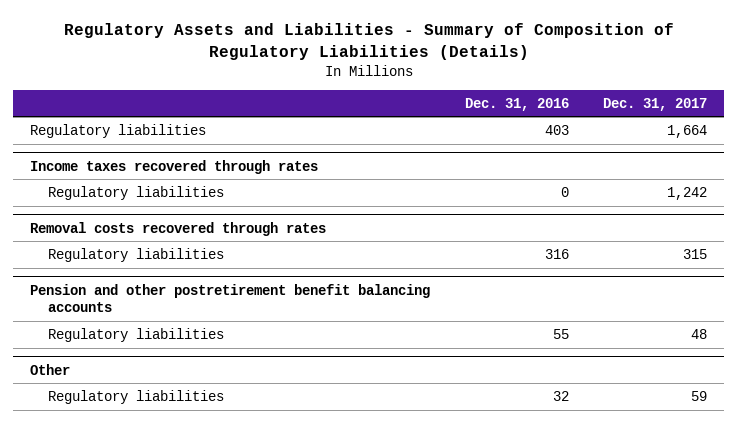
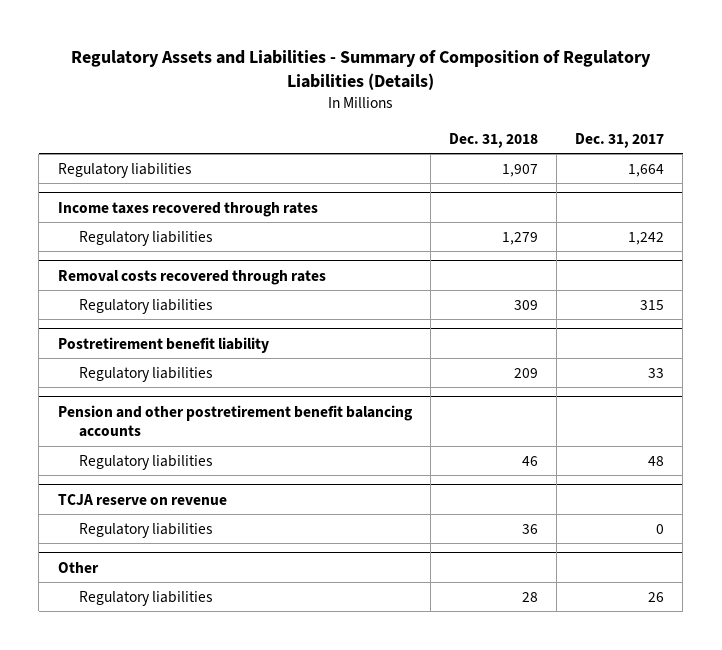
[464,97,569,111] Dec. 31, 2016 -> none
none -> [448,132,538,148] Dec. 31, 2018
none -> [57,336,269,353] Postretirement benefit liability
none -> [79,366,214,382] Regulatory liabilities
none -> [57,493,227,505] TCJA reserve on revenue
none -> [79,522,214,538] Regulatory liabilities
[691,390,708,401] 59 -> [648,591,665,602] 26

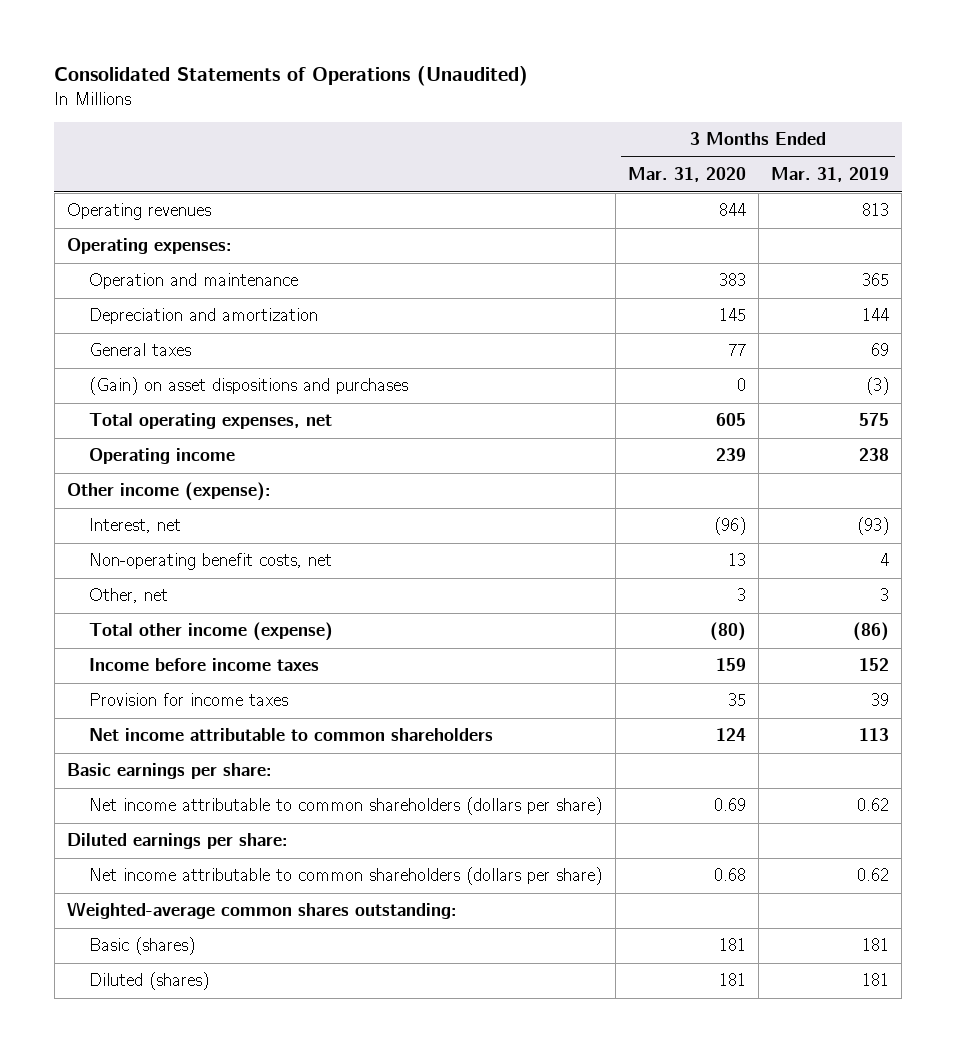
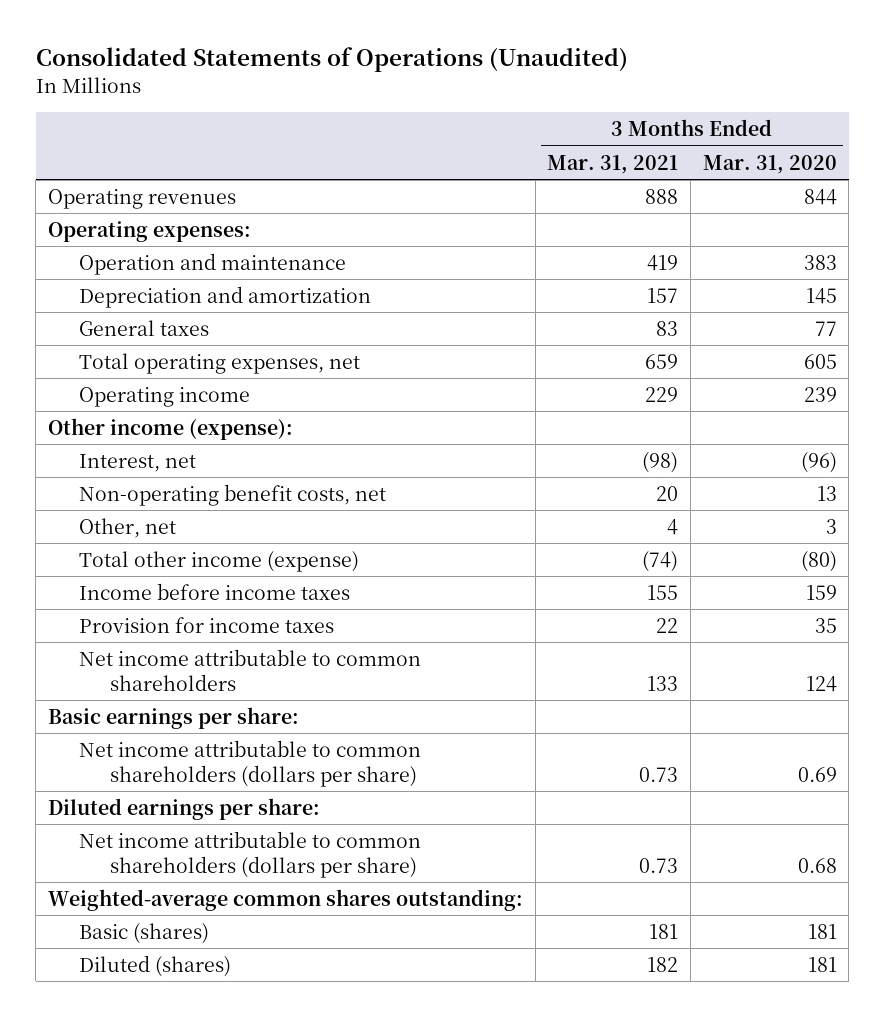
[770,167,889,183] Mar. 31, 2019 -> none
none -> [547,154,679,174] Mar. 31, 2021
[89,377,409,396] (Gain) on asset dispositions and purchases -> none

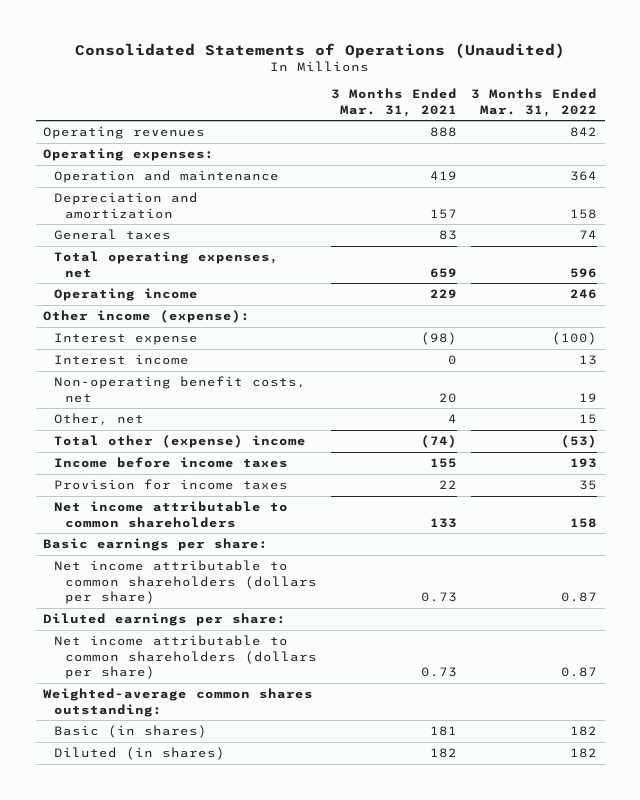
[702,154,837,174] Mar. 31, 2020 -> none
none -> [471,88,598,117] 3 Months Ended Mar. 31, 2022
[78,453,196,472] Interest, net -> none
none -> [53,333,198,346] Interest expense
none -> [53,354,189,366] Interest income
[78,550,359,572] Total other income (expense) -> [53,435,306,449] Total other (expense) income
[78,922,209,944] Basic (shares) -> [53,725,207,739] Basic (in shares)
[78,954,231,977] Diluted (shares) -> [53,747,225,761] Diluted (in shares)

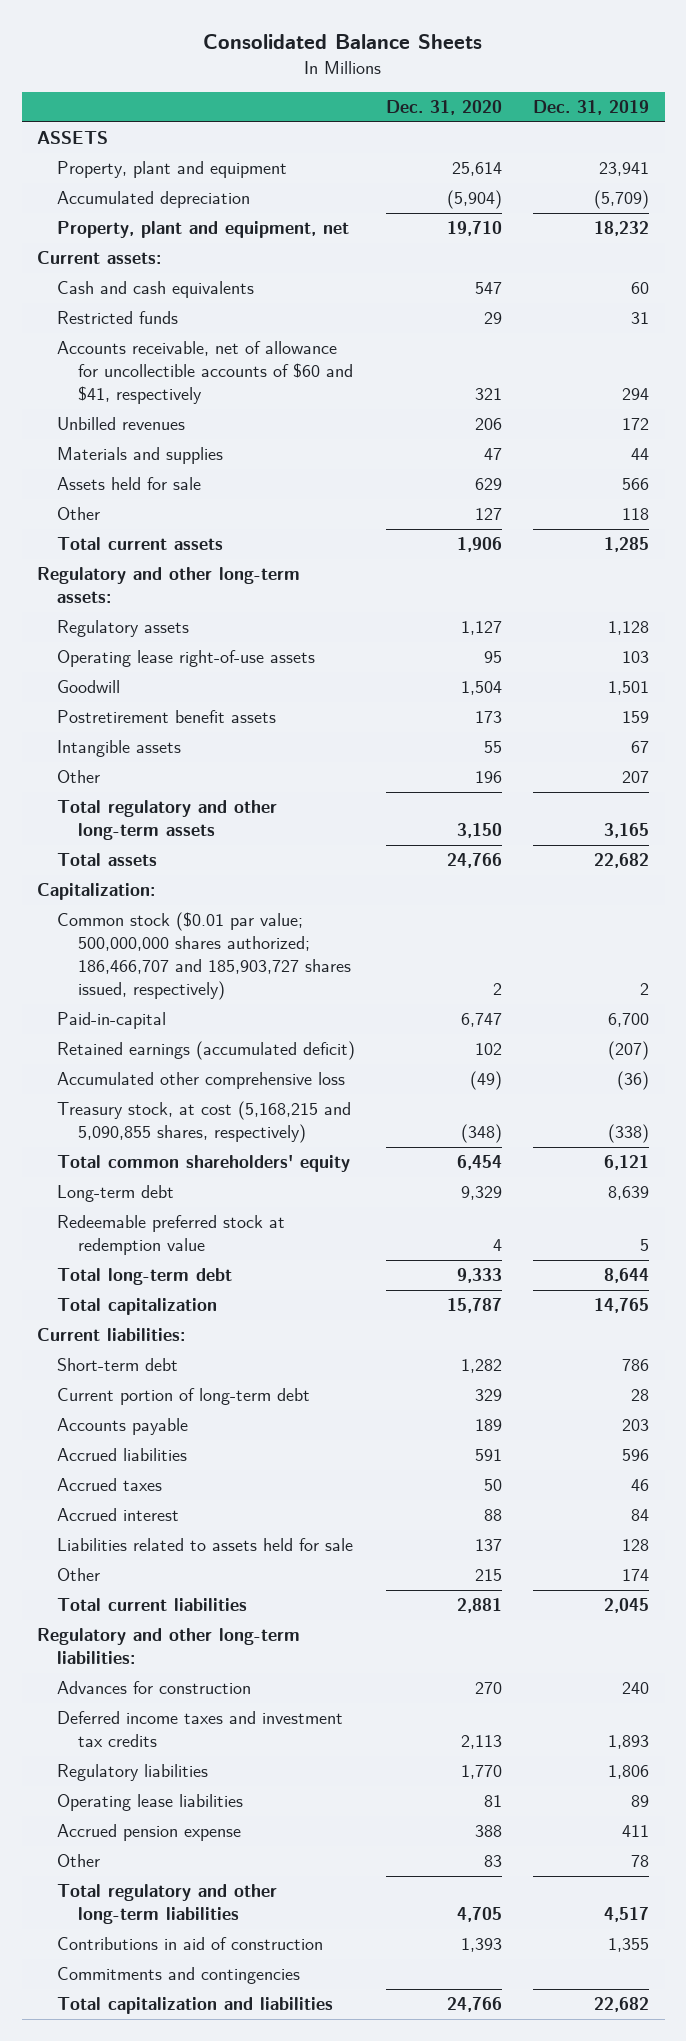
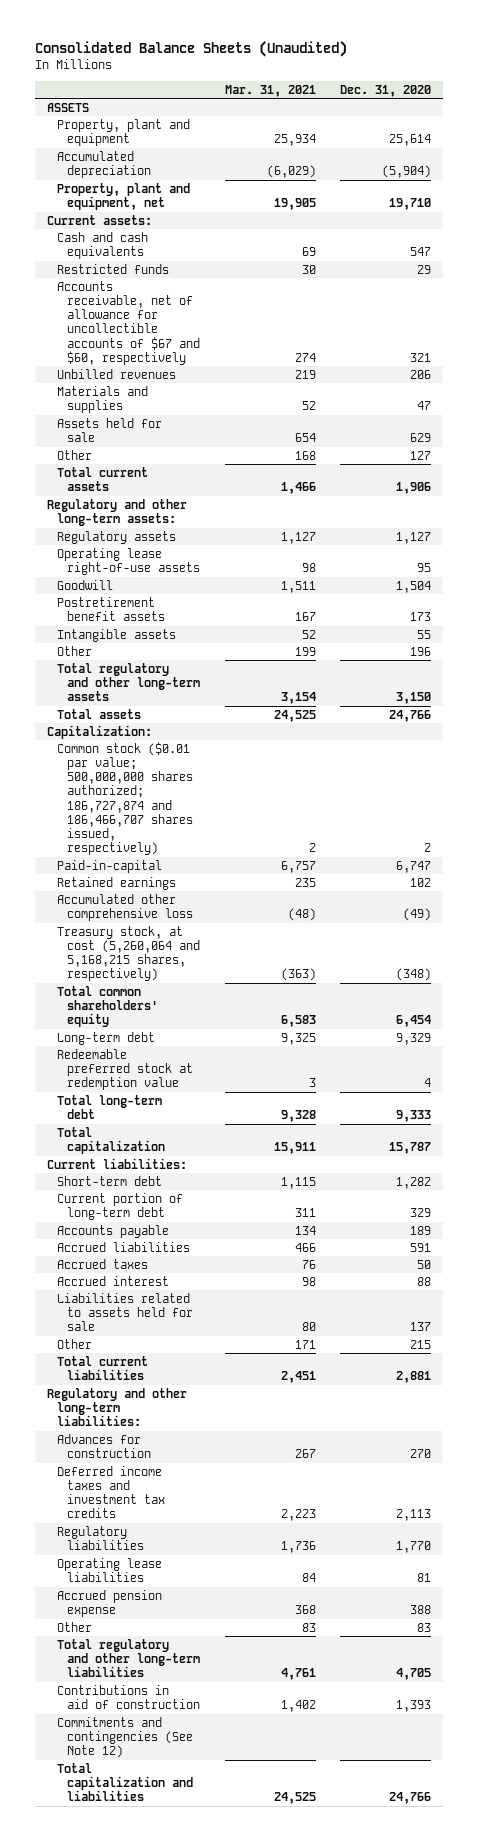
[203,34,483,50] Consolidated Balance Sheets -> [35,41,348,58] Consolidated Balance Sheets (Unaudited)
[533,99,650,115] Dec. 31, 2019 -> none
none -> [224,84,316,97] Mar. 31, 2021
[57,341,353,405] Accounts receivable, net of allowance for uncollectible accounts of $60 and $41, respectively -> [57,280,201,365] Accounts receivable, net of allowance for uncollectible accounts of $67 and $60, respectively
[57,912,351,1001] Common stock ($0.01 par value; 500,000,000 shares authorized; 186,466,707 and 185,903,727 shares issued, respectively) -> [57,741,194,856] Common stock ($0.01 par value; 500,000,000 shares authorized; 186,727,874 and 186,466,707 shares issued, respectively)
[57,1041,356,1061] Retained earnings (accumulated deficit) -> [57,876,177,890] Retained earnings
[57,1101,352,1144] Treasury stock, at cost (5,168,215 and 5,090,855 shares, respectively) -> [57,925,201,982] Treasury stock, at cost (5,260,064 and 5,168,215 shares, respectively)
[57,1967,301,1985] Commitments and contingencies -> [57,1716,194,1759] Commitments and contingencies (See Note 12)

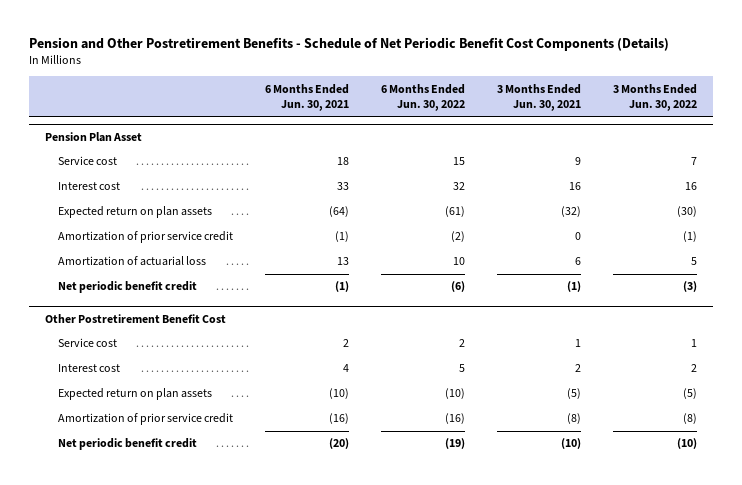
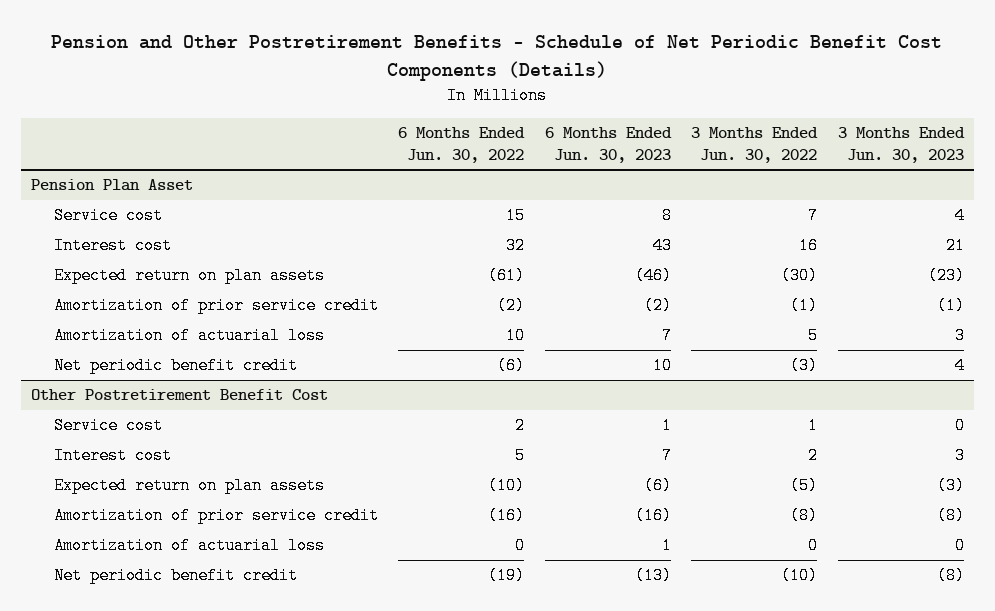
[264,83,349,111] 6 Months Ended Jun. 30, 2021 -> none
[496,83,581,111] 3 Months Ended Jun. 30, 2021 -> none
none -> [544,127,672,163] 6 Months Ended Jun. 30, 2023
none -> [837,127,965,163] 3 Months Ended Jun. 30, 2023
none -> [54,537,326,555] Amortization of actuarial loss

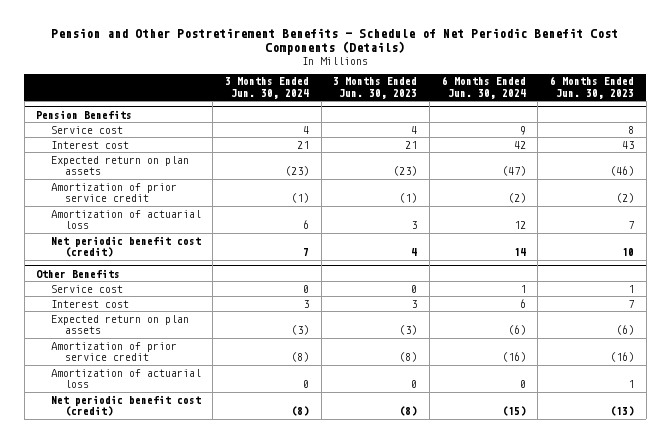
[398,127,526,163] 6 Months Ended Jun. 30, 2022 -> none
[691,127,819,163] 3 Months Ended Jun. 30, 2022 -> none
none -> [224,77,309,99] 3 Months Ended Jun. 30, 2024
none -> [441,76,526,99] 6 Months Ended Jun. 30, 2024
[31,179,194,192] Pension Plan Asset -> [36,109,133,119] Pension Benefits
[54,357,299,375] Net periodic benefit credit -> [50,235,201,258] Net periodic benefit cost (credit)
[31,389,329,401] Other Postretirement Benefit Cost -> [36,268,121,278] Other Benefits
[54,567,299,585] Net periodic benefit credit -> [50,394,201,417] Net periodic benefit cost (credit)

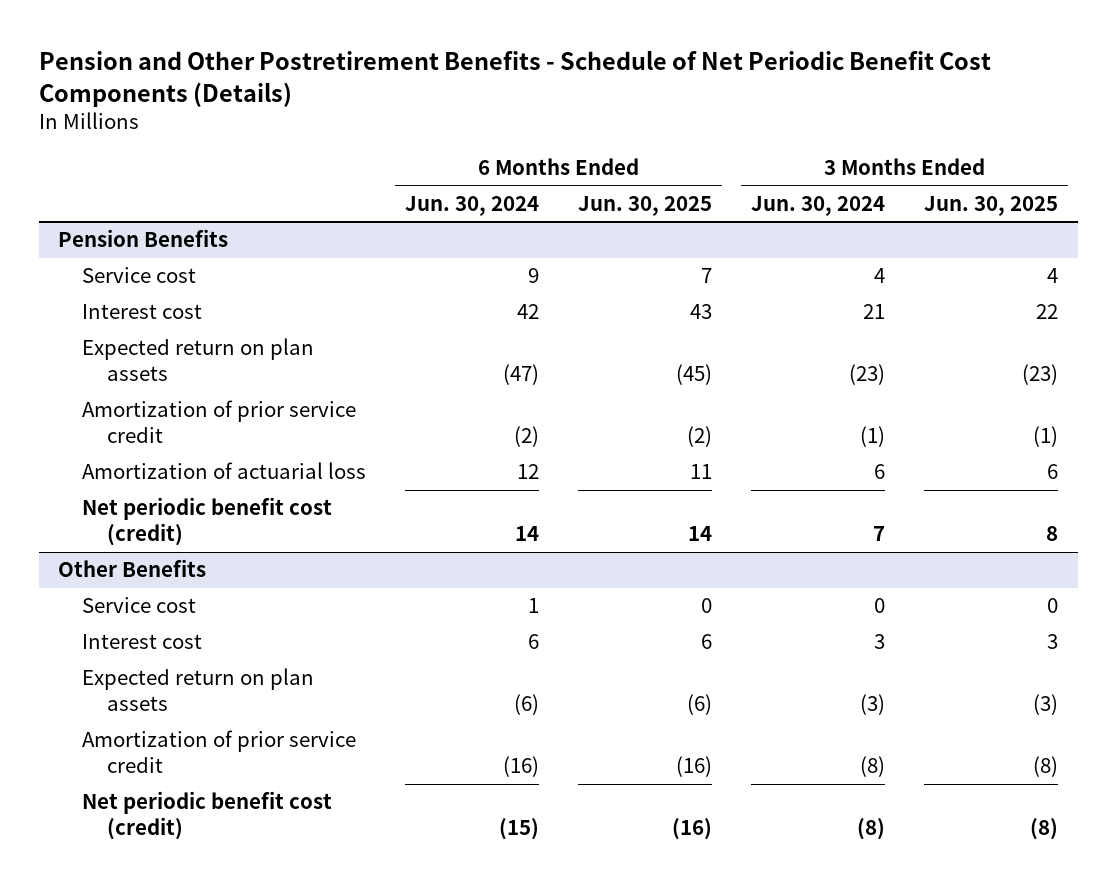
[333,77,418,99] 3 Months Ended Jun. 30, 2023 -> none
[550,76,635,99] 6 Months Ended Jun. 30, 2023 -> none
none -> [578,195,713,216] Jun. 30, 2025
none -> [924,195,1059,216] Jun. 30, 2025
[50,368,201,389] Amortization of actuarial loss -> none

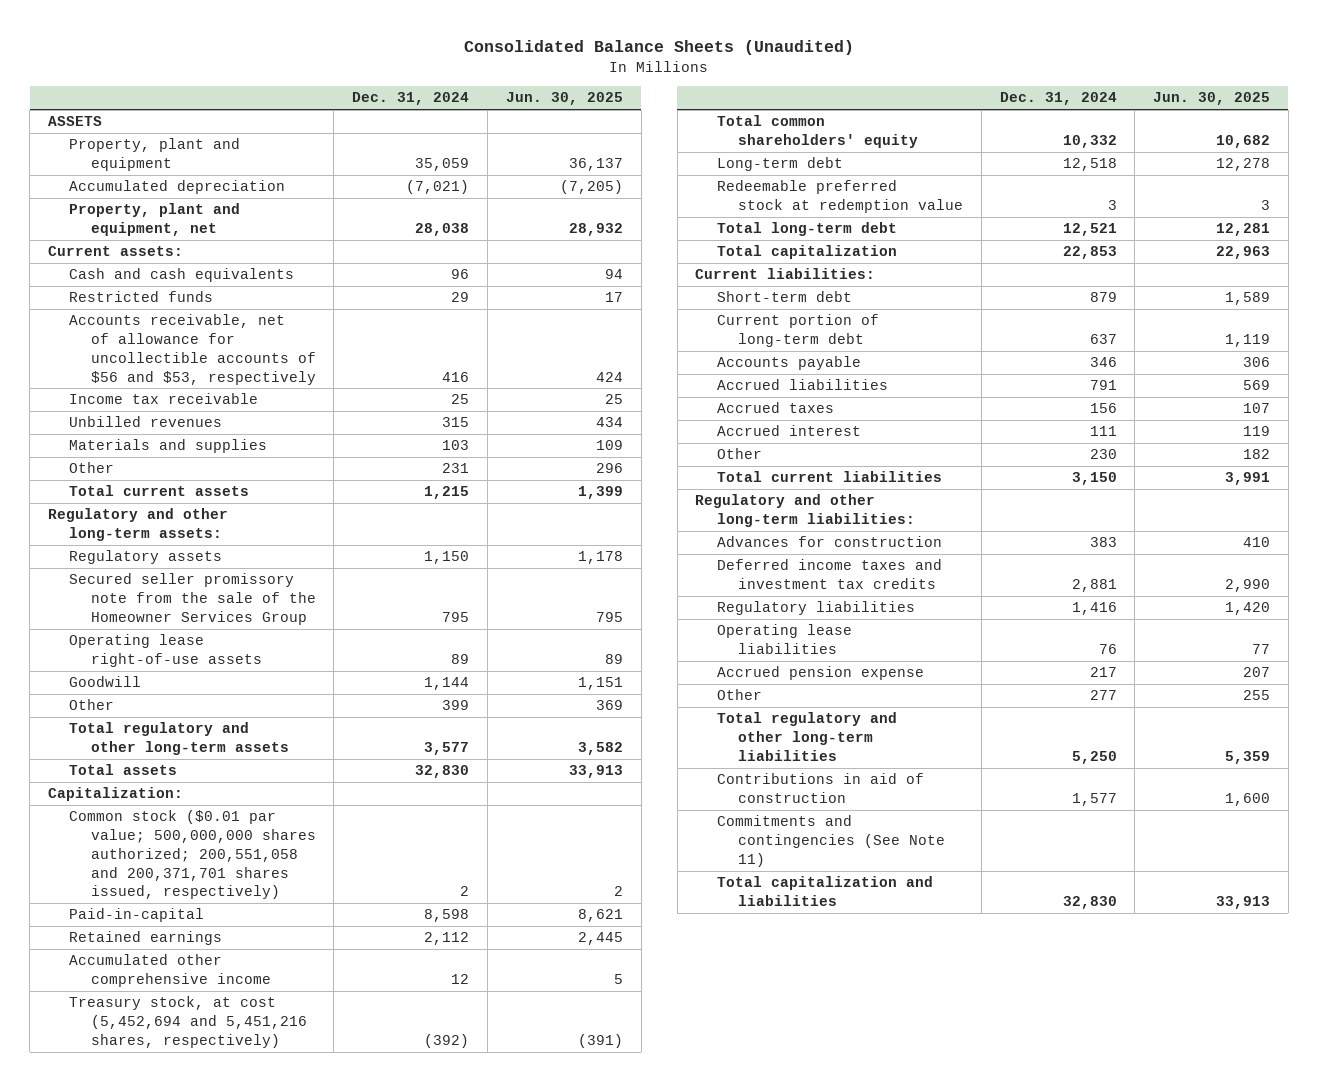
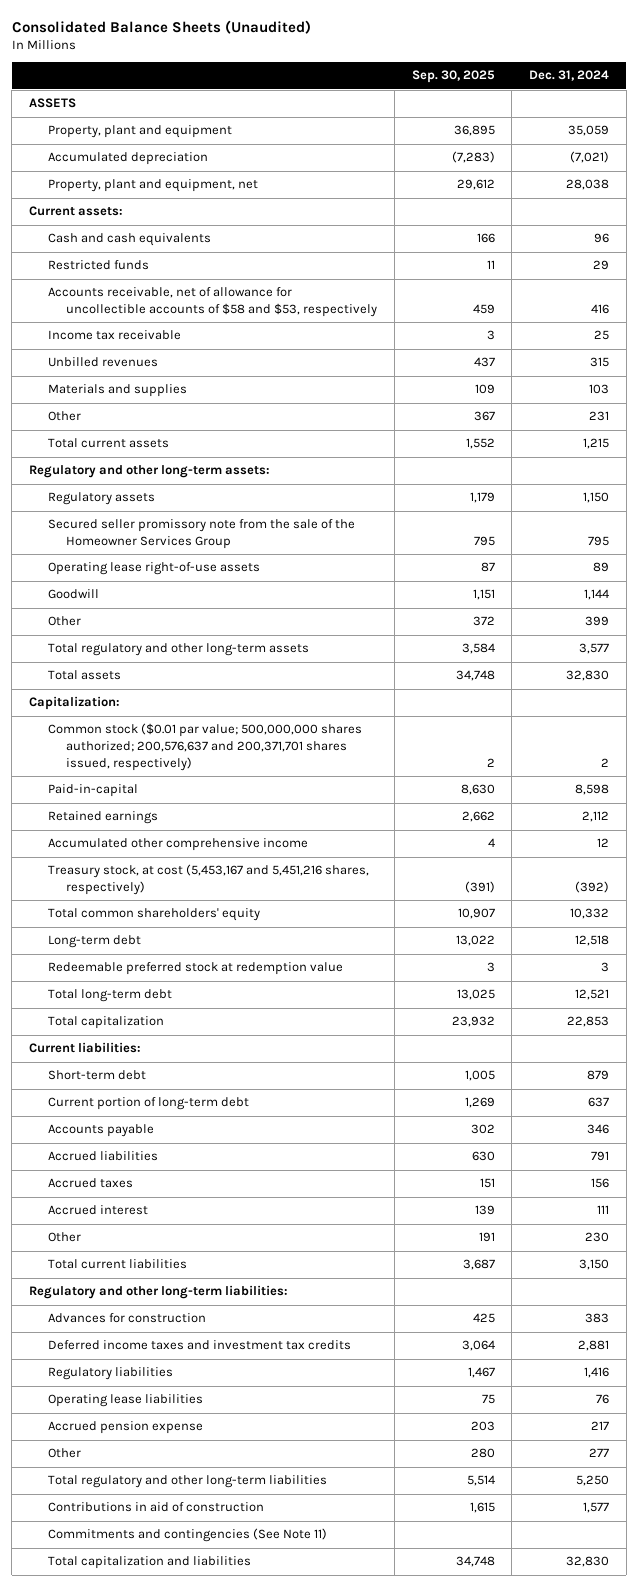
[505,92,623,106] Jun. 30, 2025 -> none
none -> [411,70,495,84] Sep. 30, 2025
[69,314,316,385] Accounts receivable, net of allowance for uncollectible accounts of $56 and $53, respectively -> [47,287,378,317] Accounts receivable, net of allowance for uncollectible accounts of $58 and $53, respectively
[69,810,316,900] Common stock ($0.01 par value; 500,000,000 shares authorized; 200,551,058 and 200,371,701 shares issued, respectively) -> [47,723,362,771] Common stock ($0.01 par value; 500,000,000 shares authorized; 200,576,637 and 200,371,701 shares issued, respectively)
[69,996,307,1048] Treasury stock, at cost (5,452,694 and 5,451,216 shares, respectively) -> [47,864,369,895] Treasury stock, at cost (5,453,167 and 5,451,216 shares, respectively)

